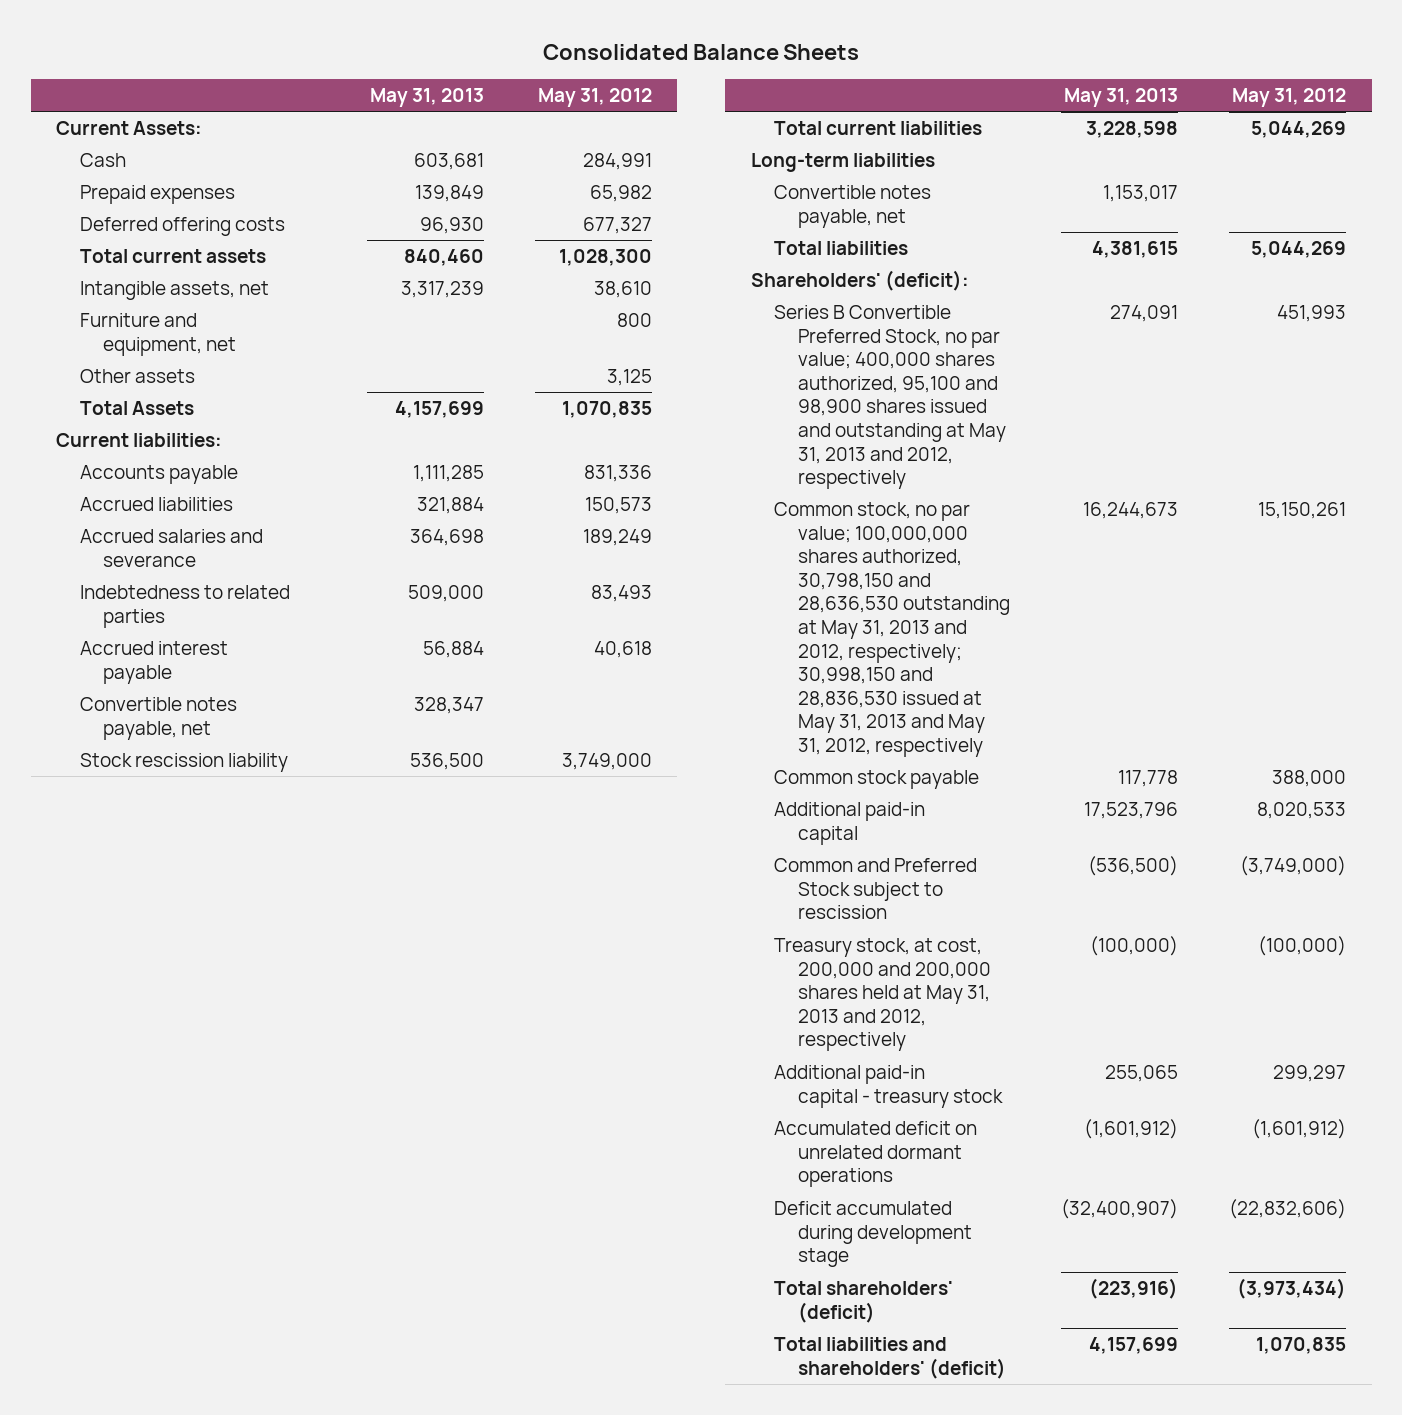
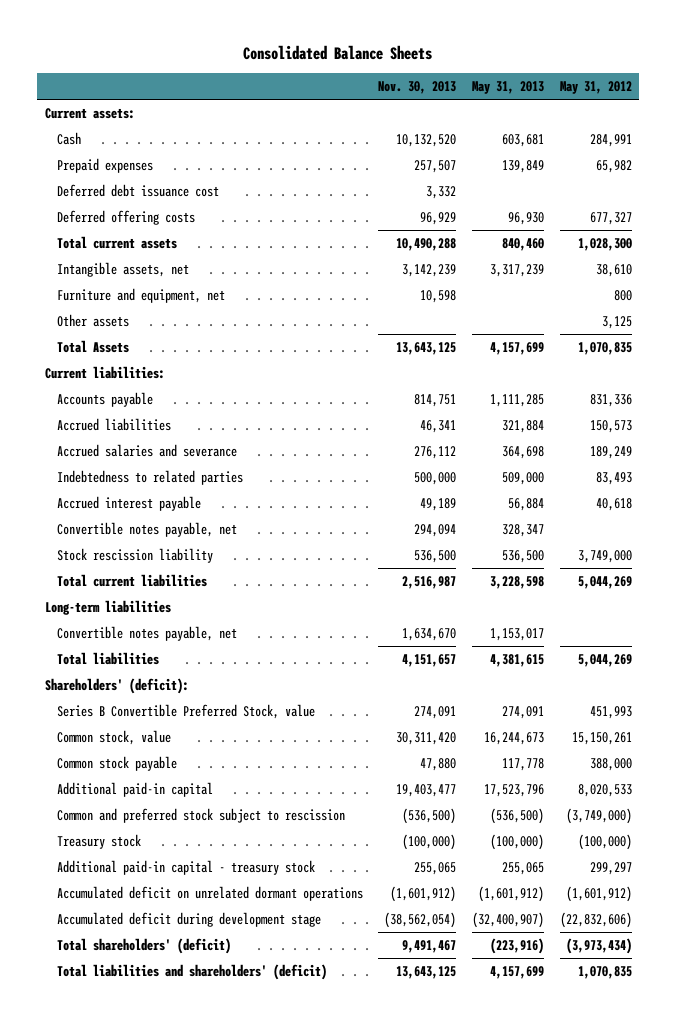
none -> [378,81,457,95] Nov. 30, 2013
[56,121,203,136] Current Assets: -> [45,107,136,119] Current assets:
none -> [56,183,219,197] Deferred debt issuance cost
[774,305,1006,490] Series B Convertible Preferred Stock, no par value; 400,000 shares authorized, 95,100 and 98,900 shares issued and outstanding at May 31, 2013 and 2012, respectively -> [56,703,315,719] Series B Convertible Preferred Stock, value
[774,502,1010,757] Common stock, no par value; 100,000,000 shares authorized, 30,798,150 and 28,636,530 outstanding at May 31, 2013 and 2012, respectively; 30,998,150 and 28,836,530 issued at May 31, 2013 and May 31, 2012, respectively -> [56,729,171,745] Common stock, value
[774,858,978,920] Common and Preferred Stock subject to rescission -> [56,807,345,823] Common and preferred stock subject to rescission
[774,938,991,1052] Treasury stock, at cost, 200,000 and 200,000 shares held at May 31, 2013 and 2012, respectively -> [56,833,141,849] Treasury stock
[774,1201,972,1268] Deficit accumulated during development stage -> [56,911,321,927] Accumulated deficit during development stage

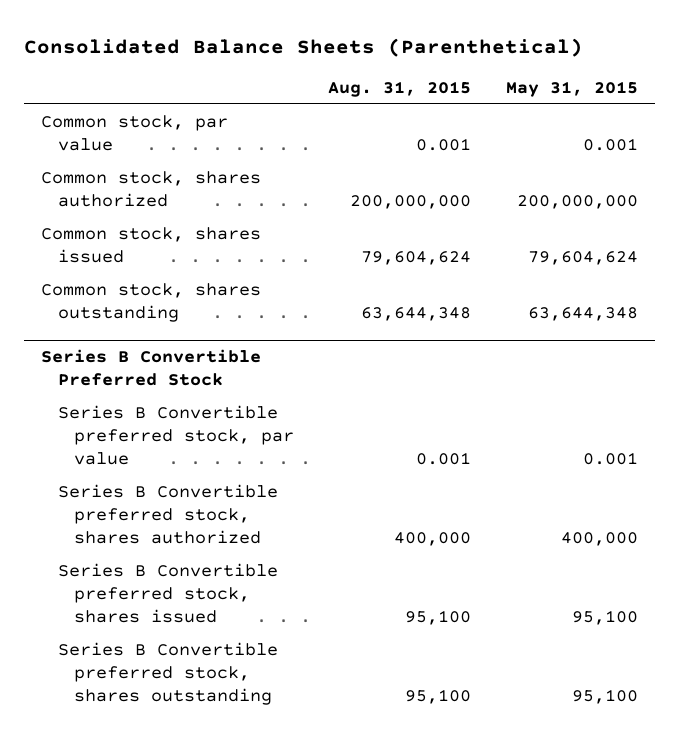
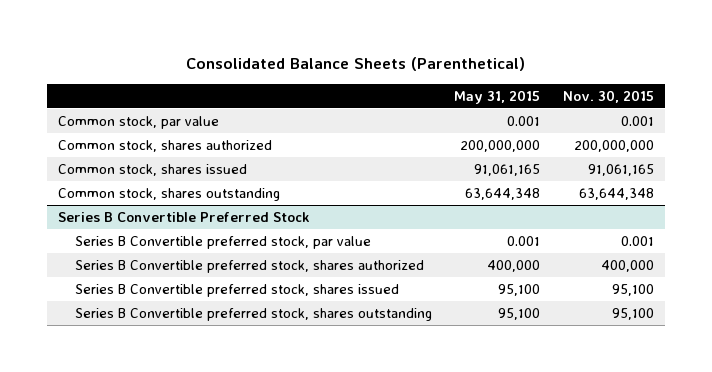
[328,80,472,97] Aug. 31, 2015 -> none
none -> [562,89,654,103] Nov. 30, 2015
[528,250,639,265] 79,604,624 -> [474,163,541,176] 91,061,165

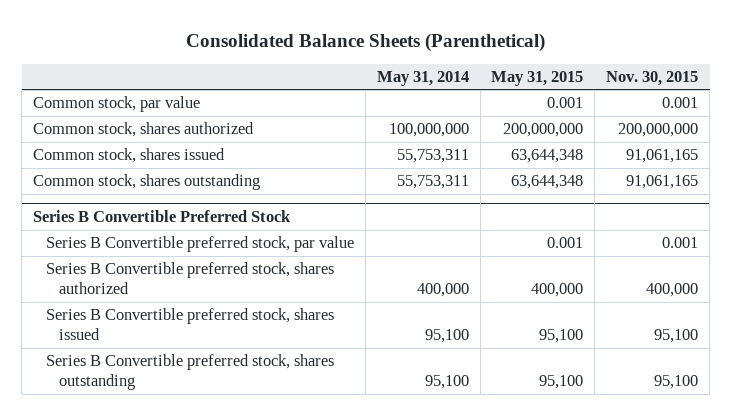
none -> [376,70,469,86] May 31, 2014
[474,163,541,176] 91,061,165 -> [511,149,584,164] 63,644,348
[578,187,654,200] 63,644,348 -> [626,175,699,190] 91,061,165

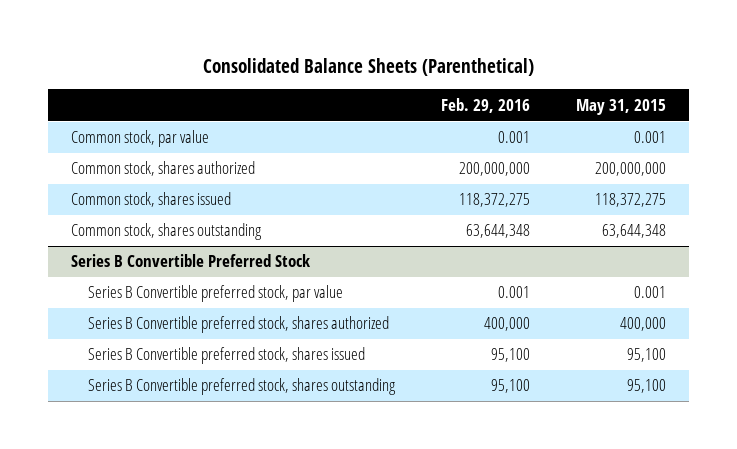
[376,70,469,86] May 31, 2014 -> none
[606,70,699,86] Nov. 30, 2015 -> none
none -> [441,97,531,113] Feb. 29, 2016
[511,149,584,164] 63,644,348 -> [595,193,667,208] 118,372,275

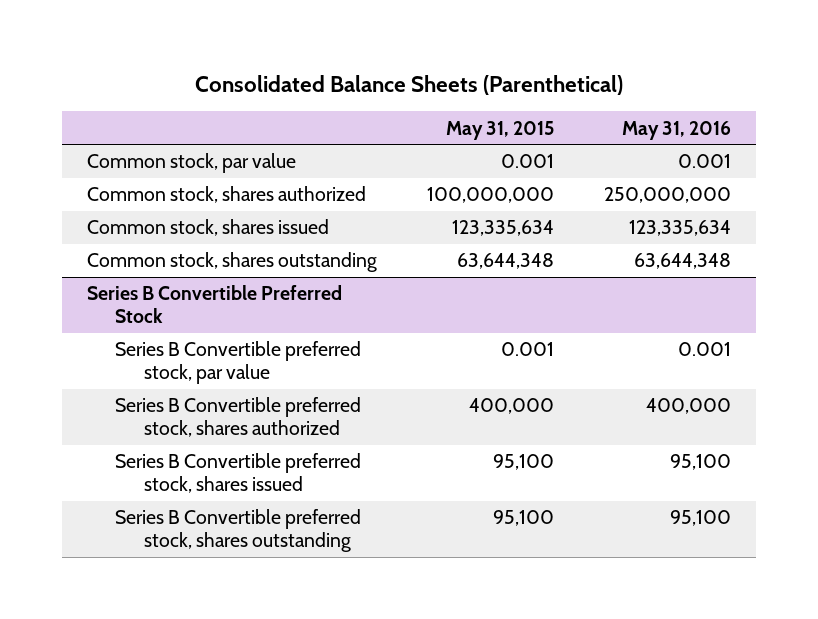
[441,97,531,113] Feb. 29, 2016 -> none
none -> [621,120,731,140] May 31, 2016
[595,162,667,177] 200,000,000 -> [426,187,554,204] 100,000,000
[595,193,667,208] 118,372,275 -> [451,220,554,237] 123,335,634

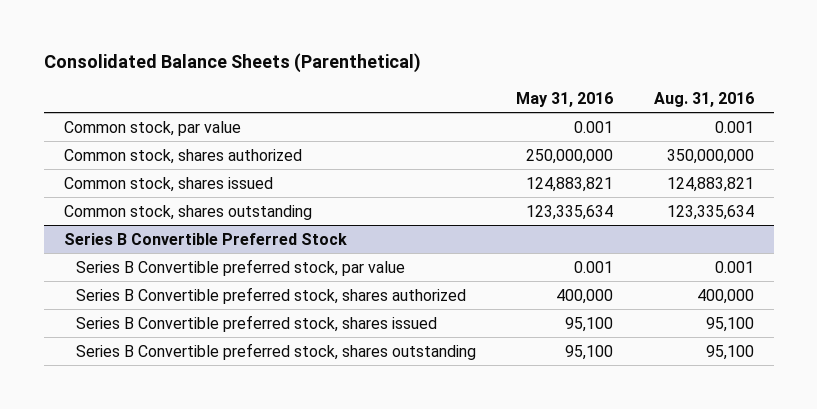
[445,120,554,140] May 31, 2015 -> none
none -> [653,91,754,107] Aug. 31, 2016
[628,220,731,237] 123,335,634 -> [526,176,614,192] 124,883,821
[633,253,731,270] 63,644,348 -> [526,204,614,220] 123,335,634

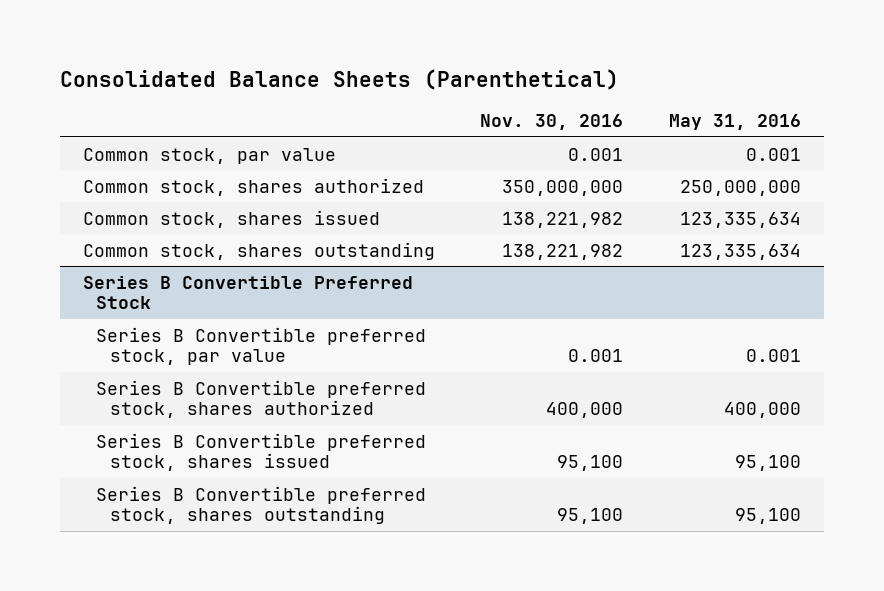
[653,91,754,107] Aug. 31, 2016 -> none
none -> [480,114,624,131] Nov. 30, 2016
[526,176,614,192] 124,883,821 -> [680,211,802,228] 123,335,634

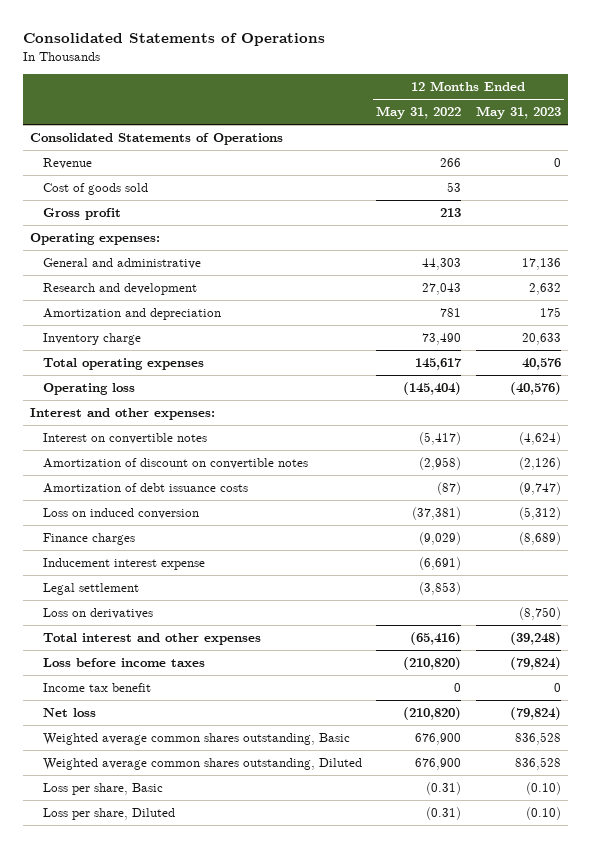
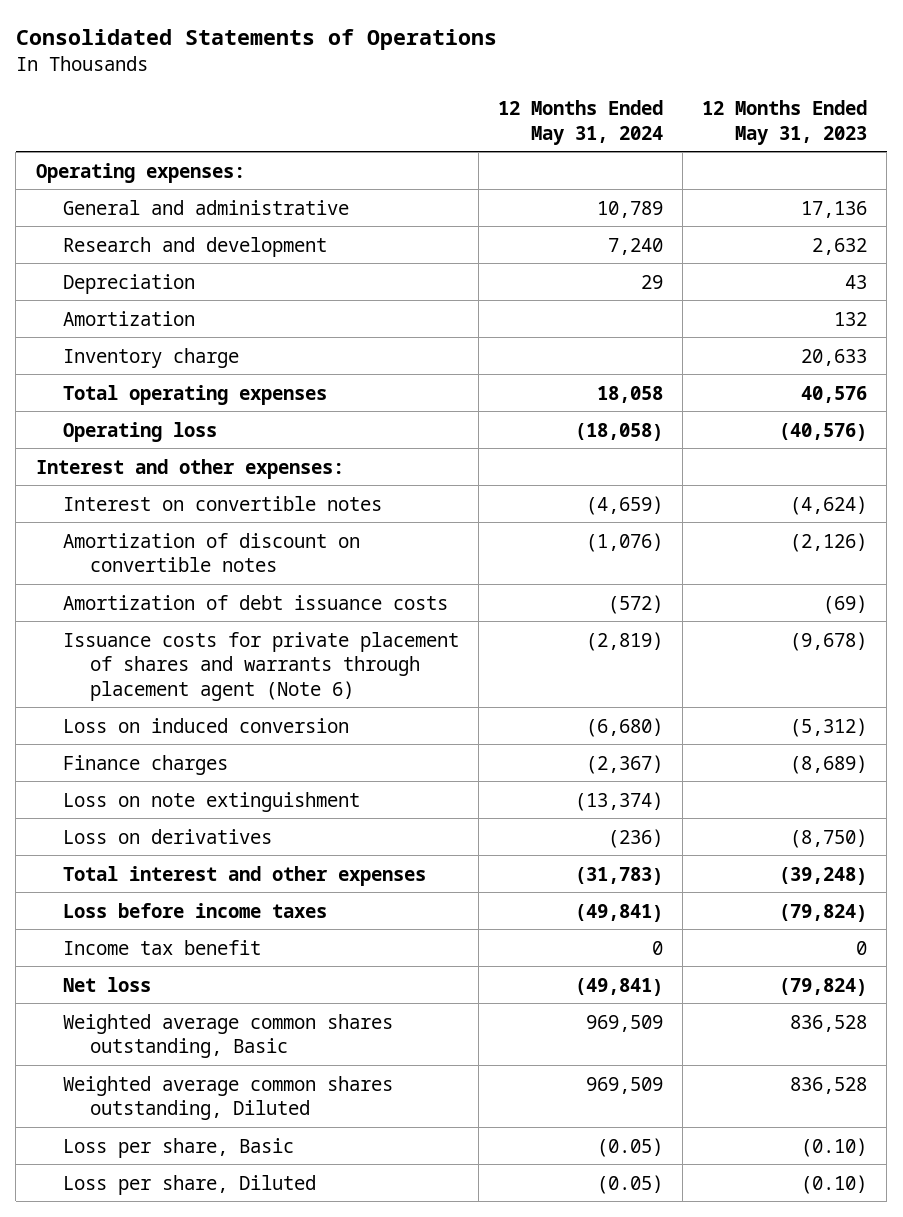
[376,106,462,120] May 31, 2022 -> none
none -> [497,99,663,145] 12 Months Ended May 31, 2024
[30,133,284,146] Consolidated Statements of Operations -> none
[42,158,92,170] Revenue -> none
[42,183,148,196] Cost of goods sold -> none
[42,208,121,221] Gross profit -> none
[42,308,221,321] Amortization and depreciation -> none
none -> [62,273,195,294] Depreciation
none -> [62,310,195,326] Amortization
[518,482,561,496] (9,747) -> [823,594,868,614] (69)
none -> [62,631,459,701] Issuance costs for private placement of shares and warrants through placement agent (Note 6)
[42,558,205,571] Inducement interest expense -> none
[42,583,139,596] Legal settlement -> none
none -> [62,791,360,812] Loss on note extinguishment

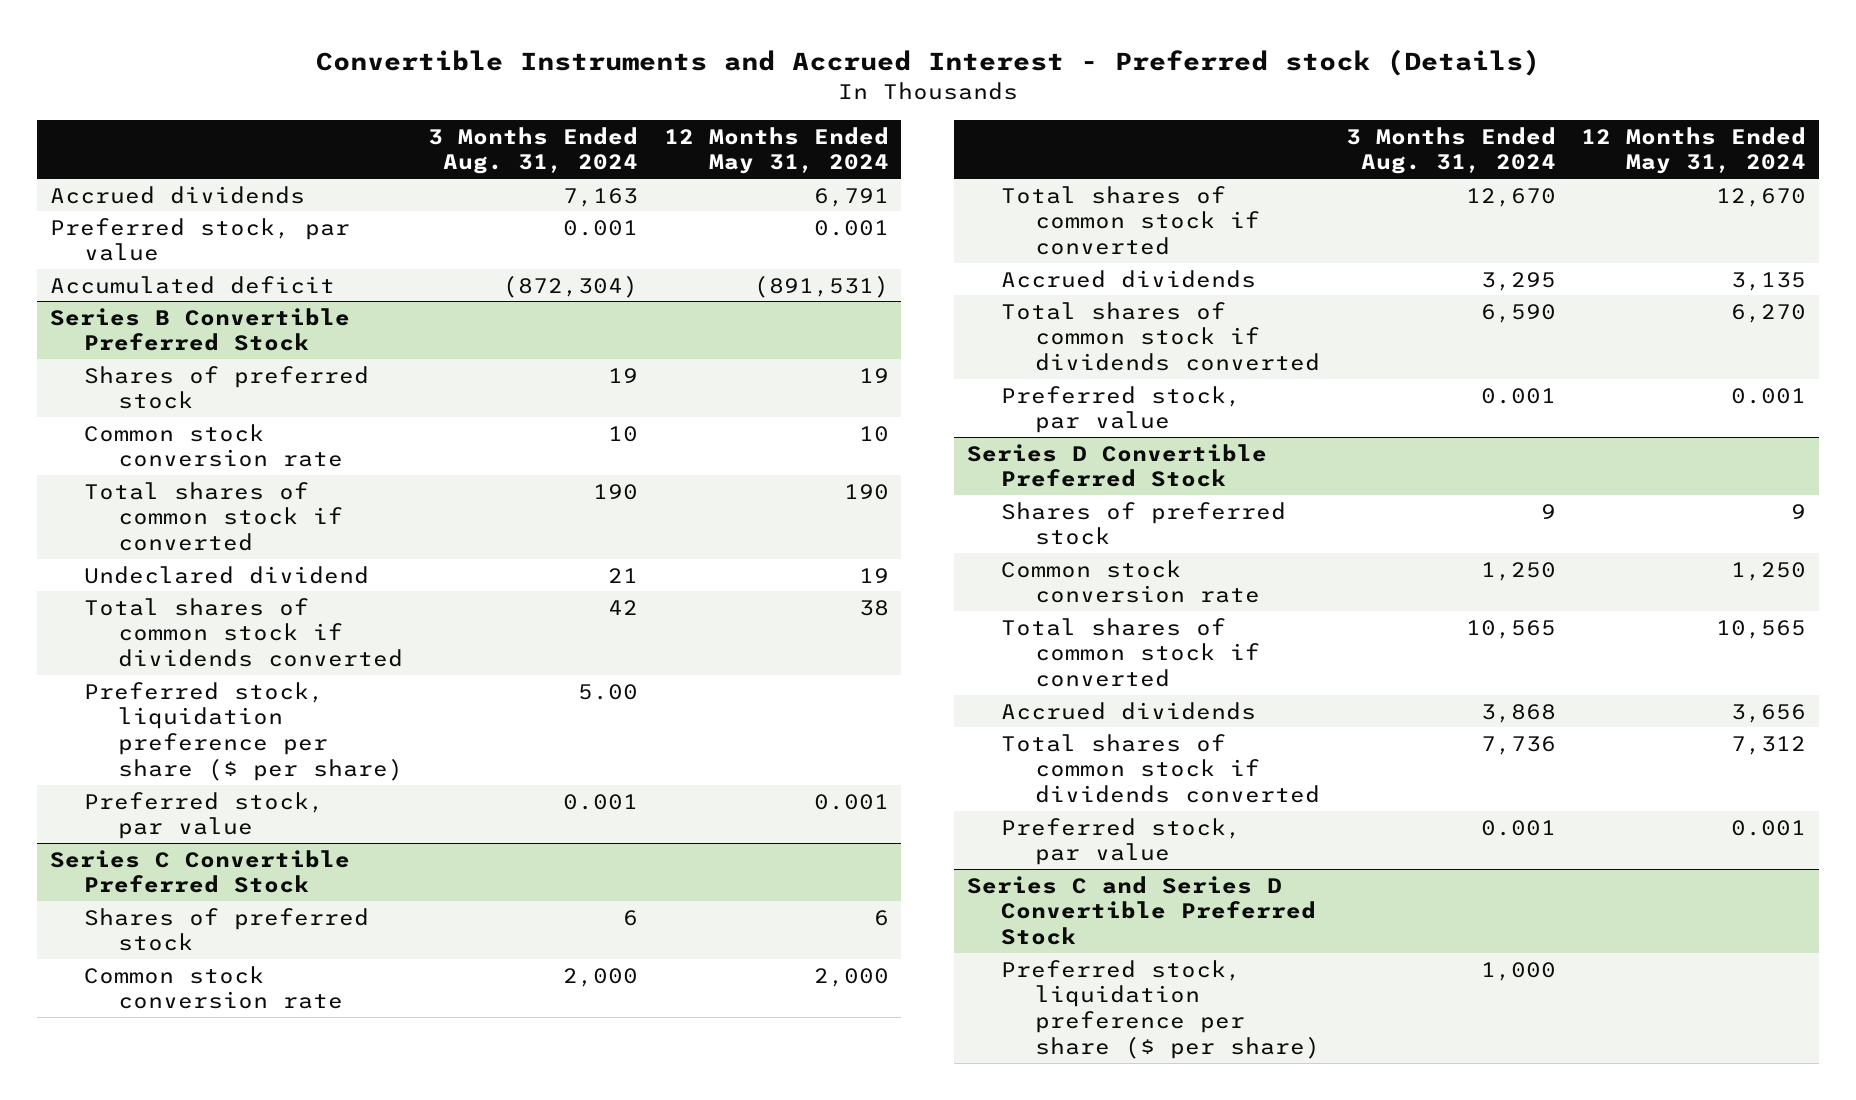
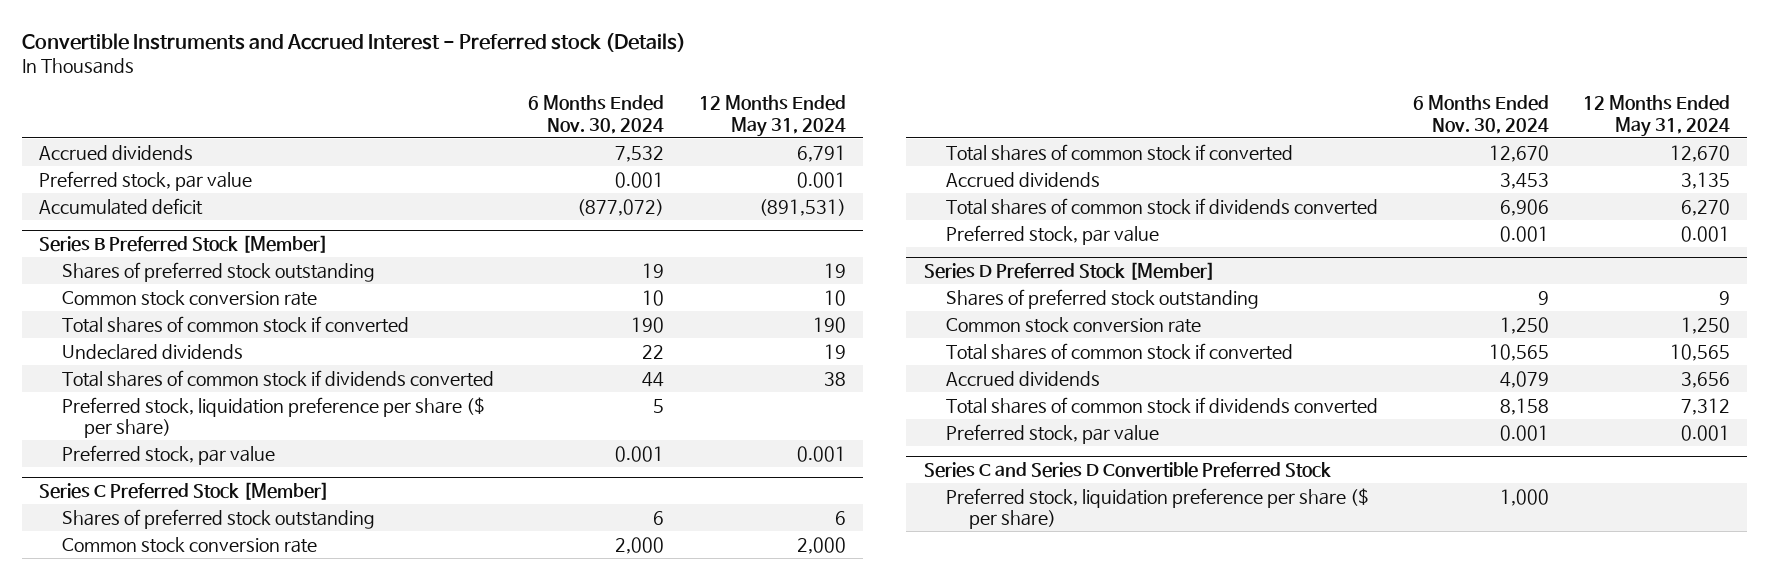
[428,126,639,175] 3 Months Ended Aug. 31, 2024 -> none
none -> [528,95,665,134] 6 Months Ended Nov. 30, 2024
[49,307,350,352] Series B Convertible Preferred Stock -> [39,235,329,254] Series B Preferred Stock [Member]
[83,365,369,410] Shares of preferred stock -> [61,261,375,282] Shares of preferred stock outstanding
[83,565,369,584] Undeclared dividend -> [61,343,243,360] Undeclared dividends
[49,849,350,894] Series C Convertible Preferred Stock -> [39,482,330,501] Series C Preferred Stock [Member]
[83,907,369,952] Shares of preferred stock -> [61,508,375,529] Shares of preferred stock outstanding
[967,443,1268,488] Series D Convertible Preferred Stock -> [923,262,1215,281] Series D Preferred Stock [Member]
[1001,501,1287,546] Shares of preferred stock -> [946,288,1260,309] Shares of preferred stock outstanding

